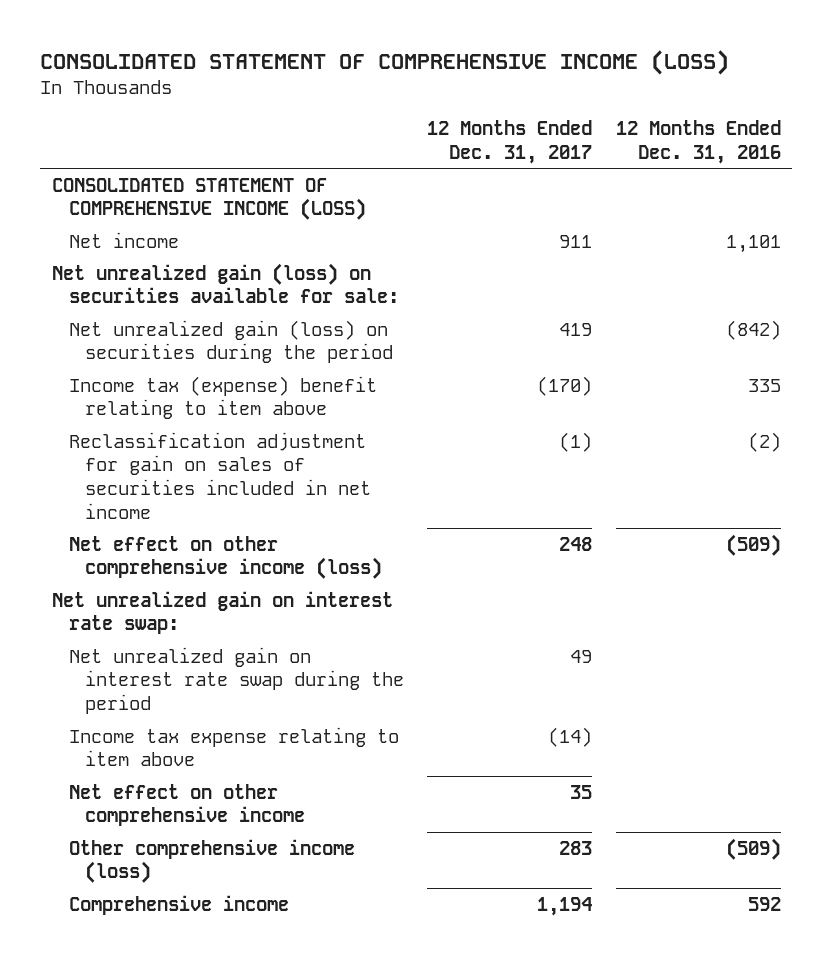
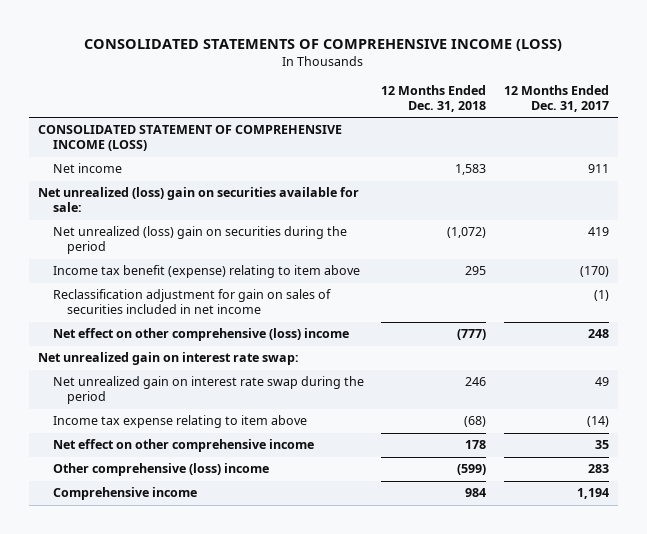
[40,49,730,75] CONSOLIDATED STATEMENT OF COMPREHENSIVE INCOME (LOSS) -> [84,39,563,52] CONSOLIDATED STATEMENTS OF COMPREHENSIVE INCOME (LOSS)
[615,119,781,164] 12 Months Ended Dec. 31, 2016 -> none
none -> [381,85,487,113] 12 Months Ended Dec. 31, 2018
[51,262,399,304] Net unrealized gain (loss) on securities available for sale: -> [38,187,360,213] Net unrealized (loss) gain on securities available for sale:
[68,319,394,364] Net unrealized gain (loss) on securities during the period -> [52,226,347,255] Net unrealized (loss) gain on securities during the period
[68,375,377,420] Income tax (expense) benefit relating to item above -> [52,265,360,279] Income tax benefit (expense) relating to item above
[68,535,383,580] Net effect on other comprehensive income (loss) -> [52,328,349,342] Net effect on other comprehensive (loss) income
[68,838,355,884] Other comprehensive income (loss) -> [52,463,269,477] Other comprehensive (loss) income

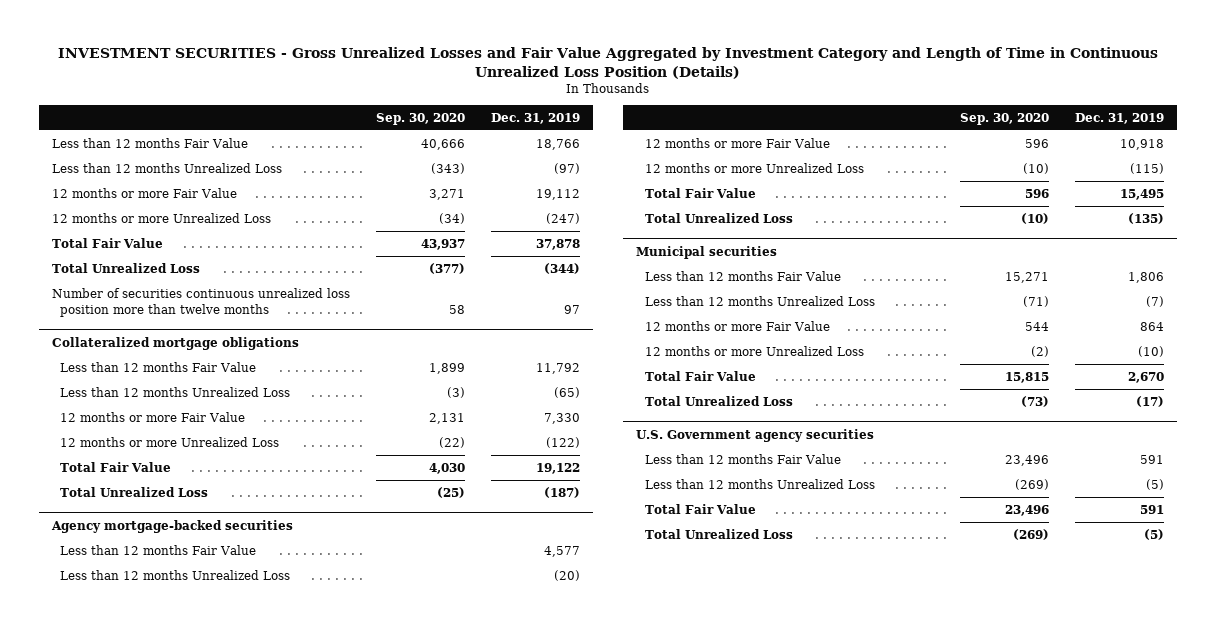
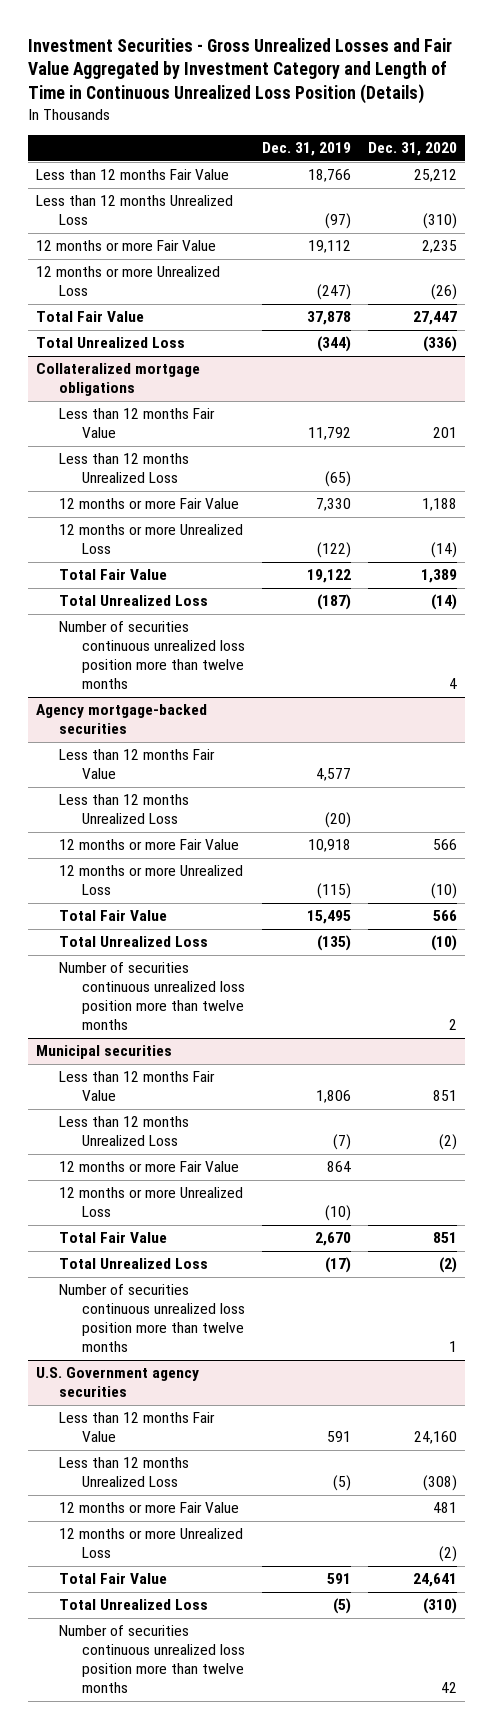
[57,46,1158,79] INVESTMENT SECURITIES - Gross Unrealized Losses and Fair Value Aggregated by Investment Category and Length of Time in Continuous Unrealized Loss Position (Details) -> [27,37,452,105] Investment Securities - Gross Unrealized Losses and Fair Value Aggregated by Investment Category and Length of Time in Continuous Unrealized Loss Position (Details)
[375,113,465,126] Sep. 30, 2020 -> none
none -> [367,142,457,157] Dec. 31, 2020
[51,287,350,317] Number of securities continuous unrealized loss position more than twelve months -> none
none -> [59,621,246,690] Number of securities continuous unrealized loss position more than twelve months
none -> [59,962,246,1031] Number of securities continuous unrealized loss position more than twelve months
none -> [59,1284,246,1353] Number of securities continuous unrealized loss position more than twelve months
none -> [59,1502,240,1514] 12 months or more Fair Value
none -> [59,1528,244,1559] 12 months or more Unrealized Loss
none -> [59,1625,246,1694] Number of securities continuous unrealized loss position more than twelve months

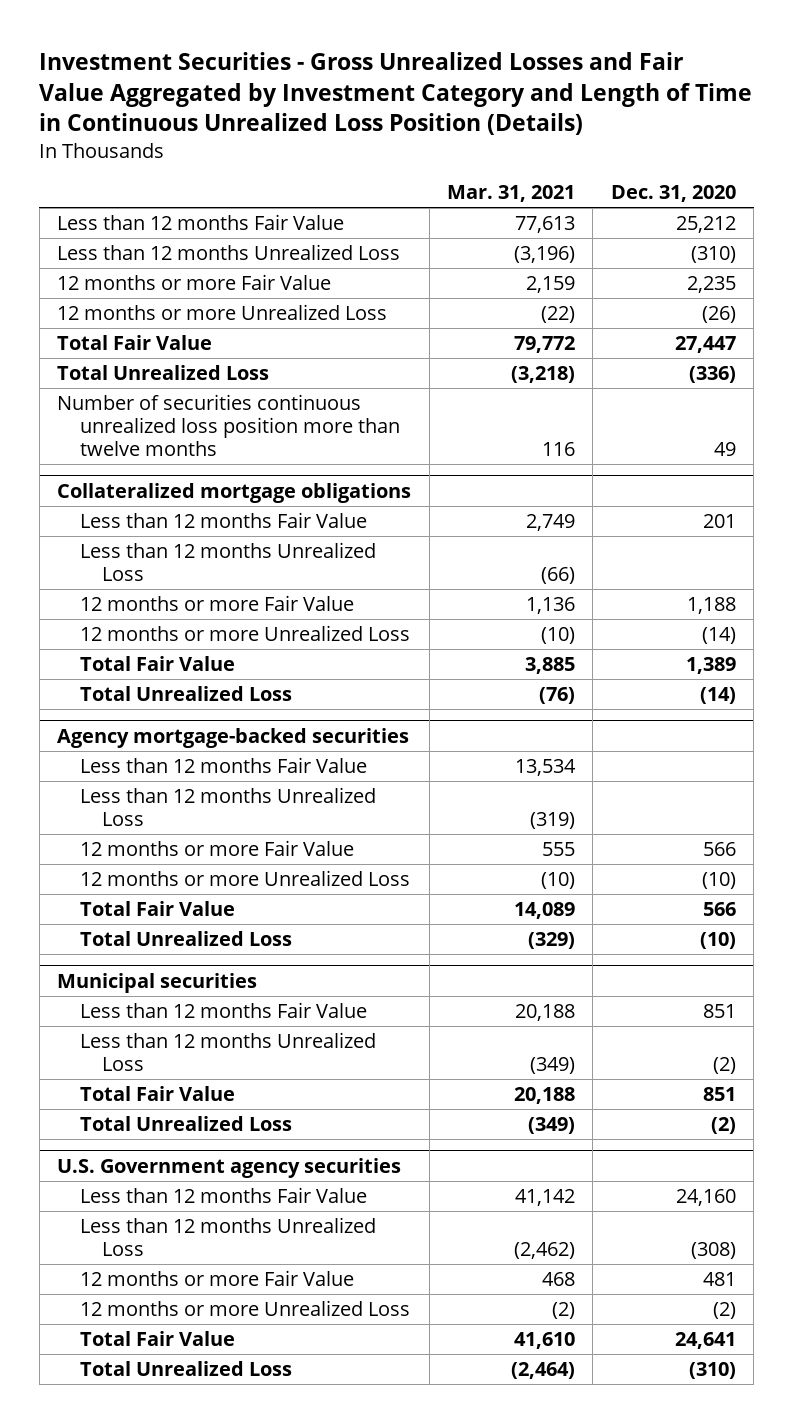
[262,142,352,157] Dec. 31, 2019 -> none
none -> [447,185,576,203] Mar. 31, 2021
none -> [57,394,400,457] Number of securities continuous unrealized loss position more than twelve months
[59,621,246,690] Number of securities continuous unrealized loss position more than twelve months -> none
[59,962,246,1031] Number of securities continuous unrealized loss position more than twelve months -> none
[59,1161,240,1173] 12 months or more Fair Value -> none
[59,1187,244,1218] 12 months or more Unrealized Loss -> none
[59,1284,246,1353] Number of securities continuous unrealized loss position more than twelve months -> none
[59,1625,246,1694] Number of securities continuous unrealized loss position more than twelve months -> none

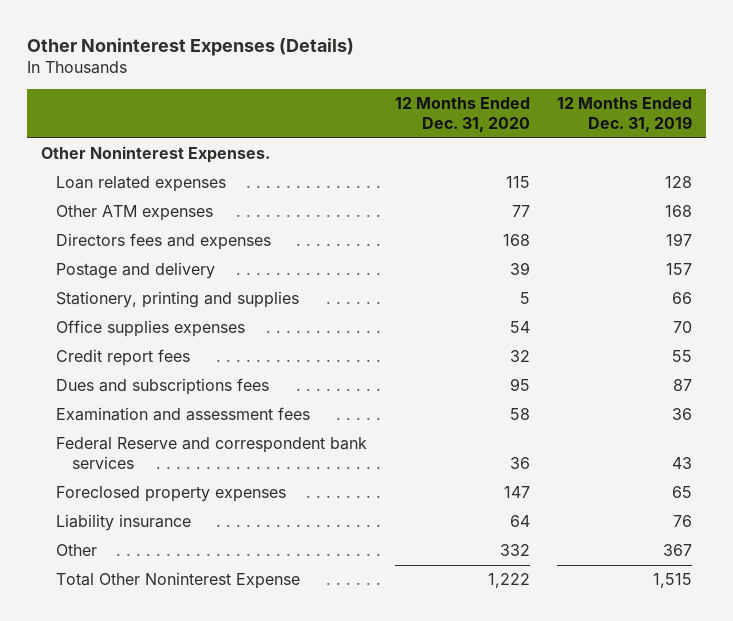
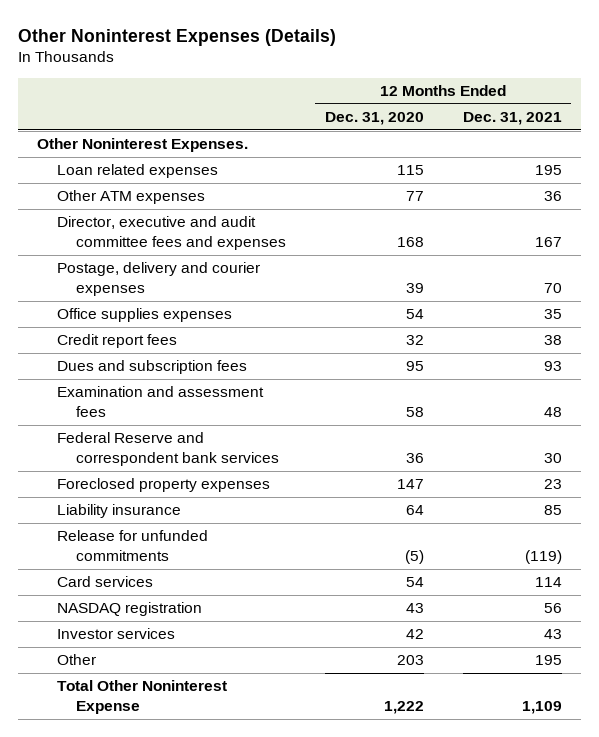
[557,97,693,132] 12 Months Ended Dec. 31, 2019 -> none
none -> [462,111,562,125] Dec. 31, 2021
[56,291,300,309] Stationery, printing and supplies -> none
[56,233,272,251] Directors fees and expenses -> [56,216,287,250] Director, executive and audit committee fees and expenses
[56,262,216,280] Postage and delivery -> [56,262,260,296] Postage, delivery and courier expenses
[56,378,270,396] Dues and subscriptions fees -> [56,360,247,375] Dues and subscription fees
none -> [56,530,208,561] Release for unfunded commitments
none -> [56,576,153,588] Card services
none -> [56,602,202,617] NASDAQ registration
none -> [56,628,175,640] Investor services
[499,544,530,557] 332 -> [397,655,425,666] 203

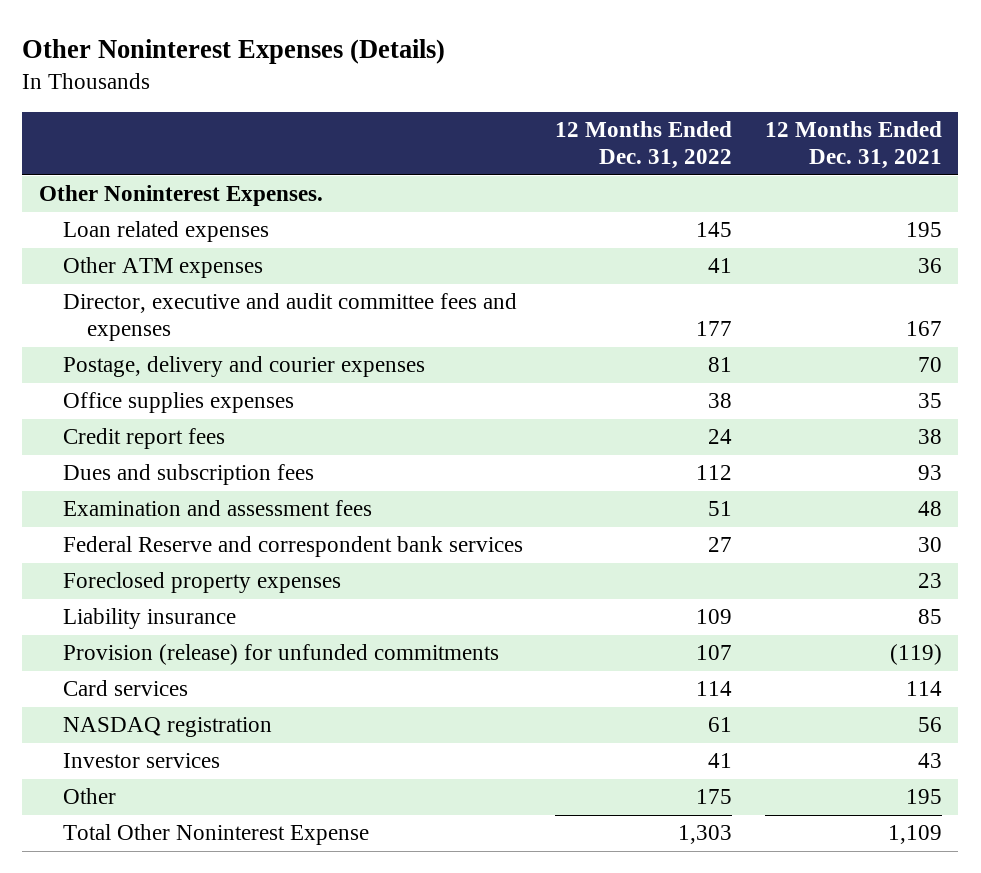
[325,111,425,125] Dec. 31, 2020 -> none
none -> [555,121,733,170] 12 Months Ended Dec. 31, 2022
[56,530,208,561] Release for unfunded commitments -> [62,644,499,666] Provision (release) for unfunded commitments

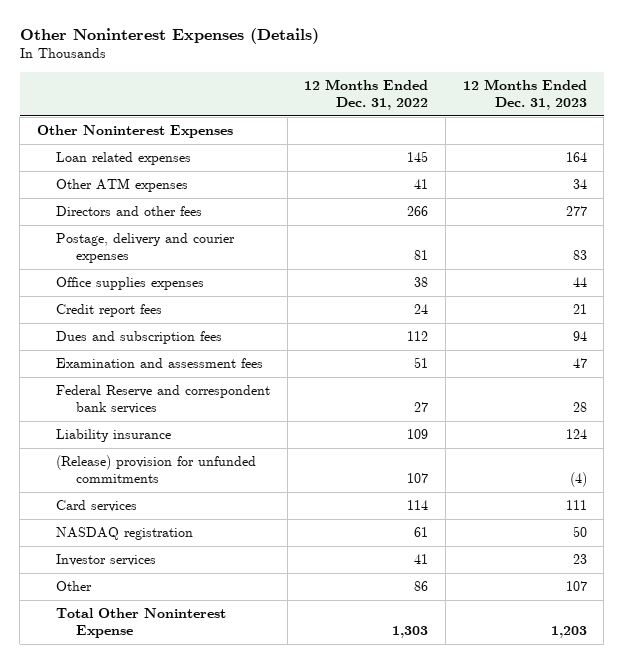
[764,121,942,170] 12 Months Ended Dec. 31, 2021 -> none
none -> [462,78,587,110] 12 Months Ended Dec. 31, 2023
[38,185,323,207] Other Noninterest Expenses. -> [36,125,233,139] Other Noninterest Expenses
[62,293,517,342] Director, executive and audit committee fees and expenses -> [56,206,203,217] Directors and other fees
[696,321,733,337] 177 -> [407,206,429,217] 266
[62,572,341,594] Foreclosed property expenses -> none
[62,644,499,666] Provision (release) for unfunded commitments -> [56,455,257,484] (Release) provision for unfunded commitments
[696,789,733,805] 175 -> [414,581,429,592] 86

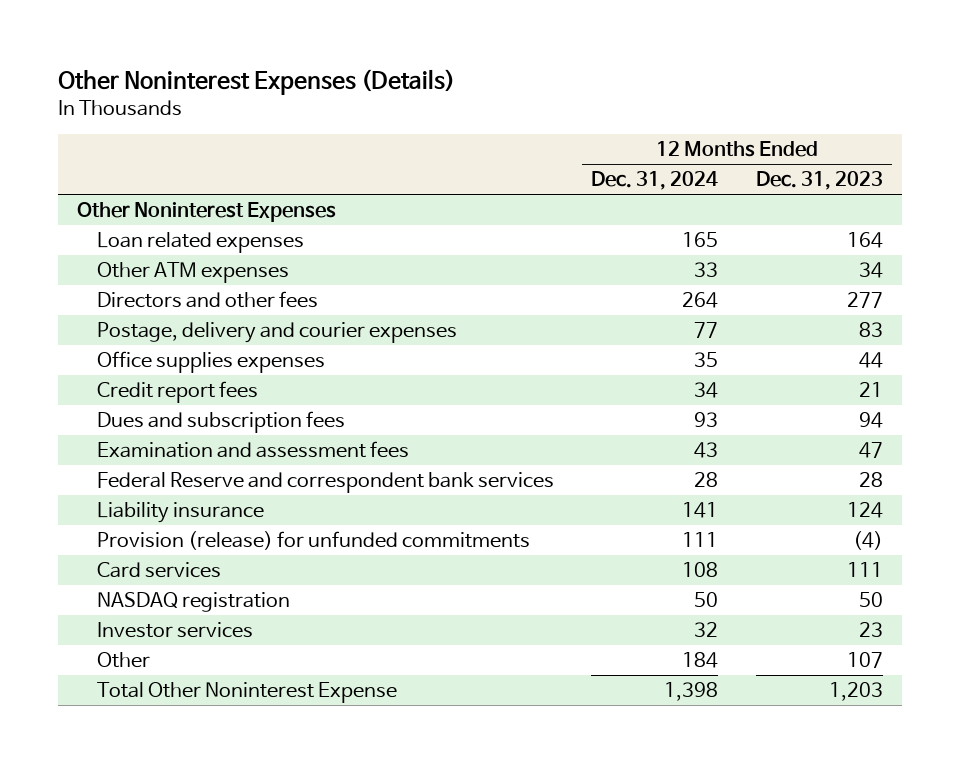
[304,78,429,110] 12 Months Ended Dec. 31, 2022 -> none
none -> [591,171,719,191] Dec. 31, 2024
[56,455,257,484] (Release) provision for unfunded commitments -> [96,531,530,551] Provision (release) for unfunded commitments

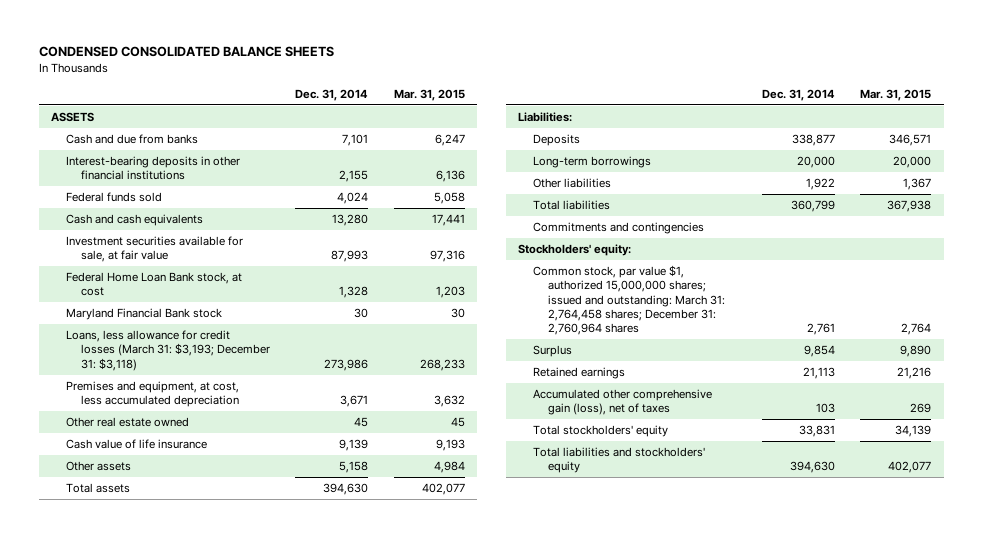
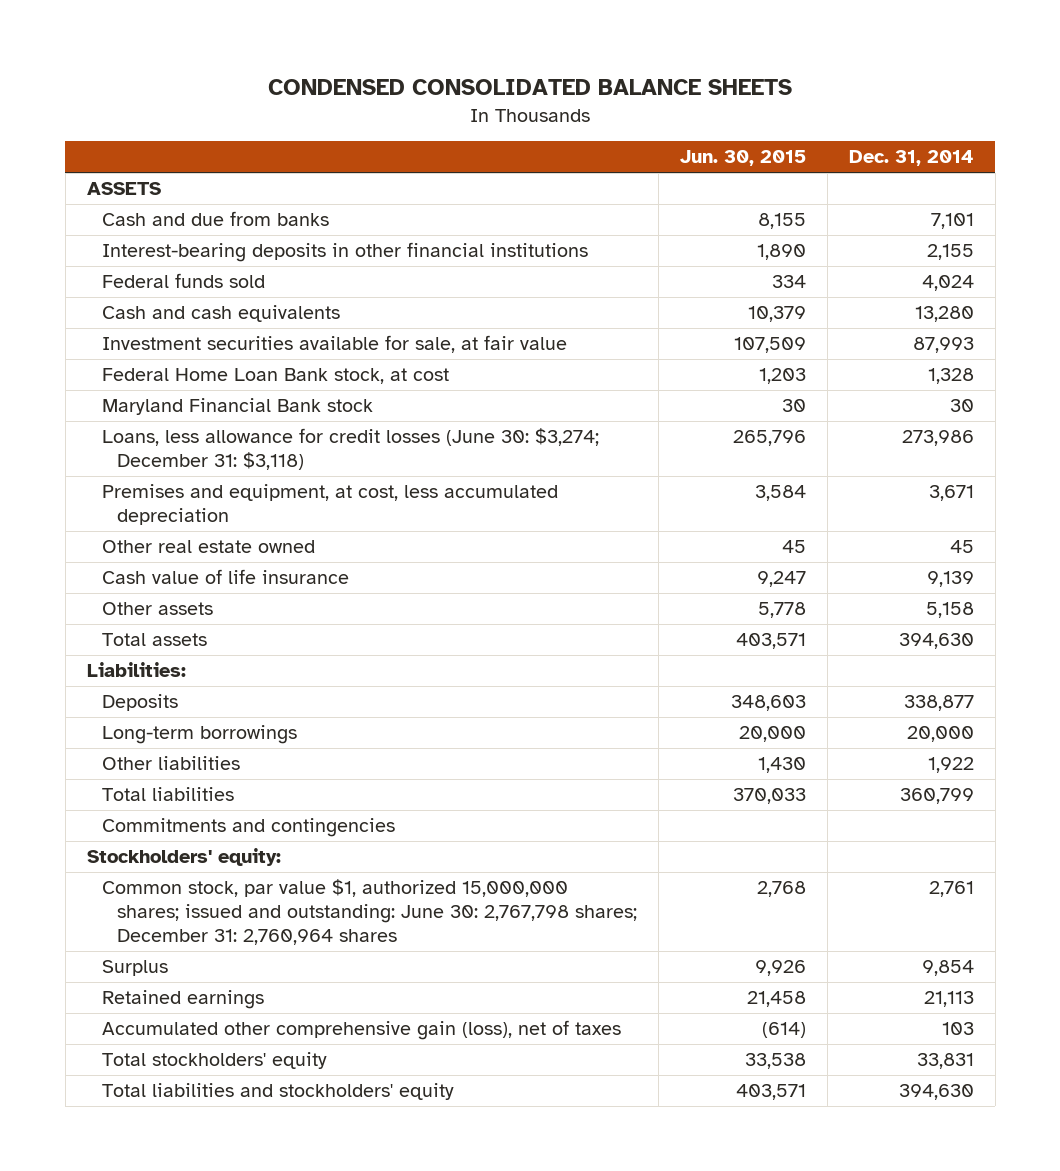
[393,88,465,101] Mar. 31, 2015 -> none
none -> [679,150,806,167] Jun. 30, 2015
[66,330,271,371] Loans, less allowance for credit losses (March 31: $3,193; December 31: $3,118) -> [101,428,599,470] Loans, less allowance for credit losses (June 30: $3,274; December 31: $3,118)
[533,265,725,336] Common stock, par value $1, authorized 15,000,000 shares; issued and outstanding: March 31: 2,764,458 shares; December 31: 2,760,964 shares -> [101,879,637,945] Common stock, par value $1, authorized 15,000,000 shares; issued and outstanding: June 30: 2,767,798 shares; December 31: 2,760,964 shares

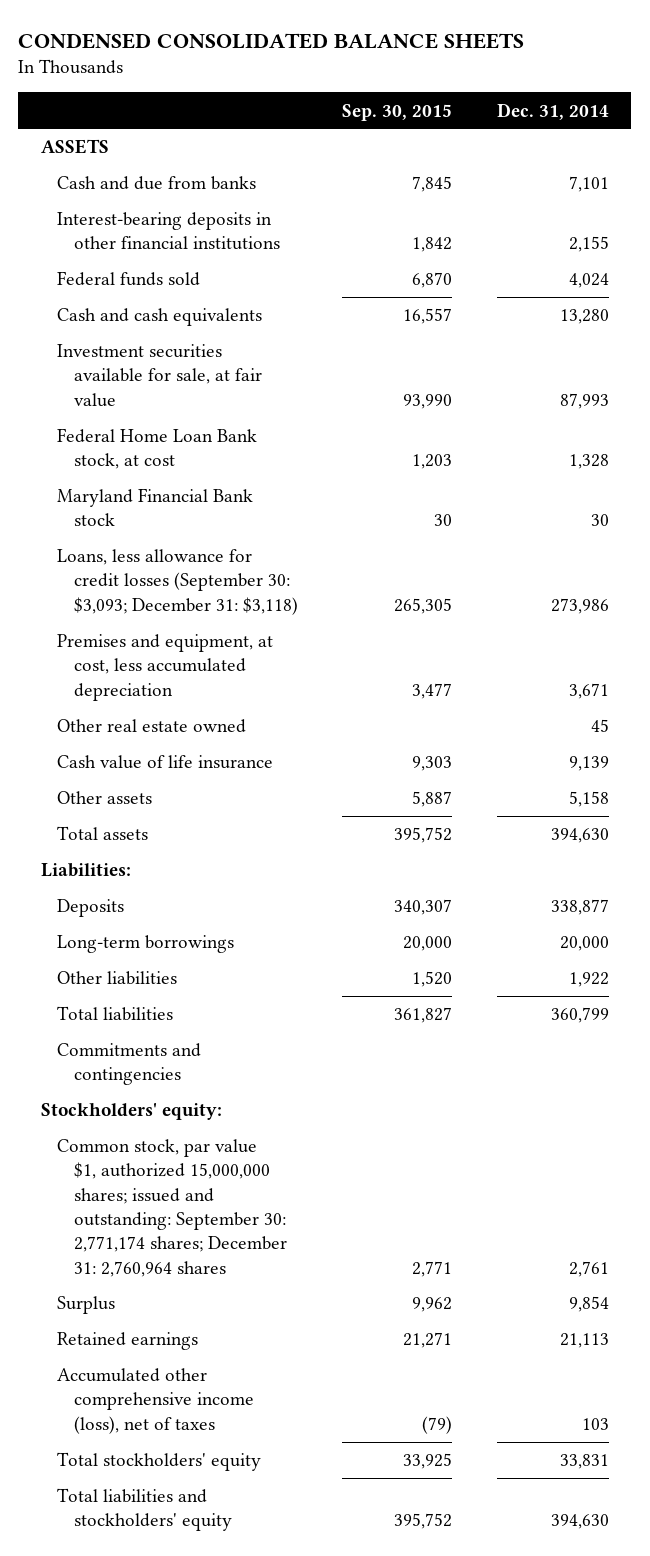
[679,150,806,167] Jun. 30, 2015 -> none
none -> [342,103,453,121] Sep. 30, 2015
[101,428,599,470] Loans, less allowance for credit losses (June 30: $3,274; December 31: $3,118) -> [57,549,298,615] Loans, less allowance for credit losses (September 30: $3,093; December 31: $3,118)
[101,879,637,945] Common stock, par value $1, authorized 15,000,000 shares; issued and outstanding: June 30: 2,767,798 shares; December 31: 2,760,964 shares -> [57,1139,287,1277] Common stock, par value $1, authorized 15,000,000 shares; issued and outstanding: September 30: 2,771,174 shares; December 31: 2,760,964 shares
[101,1020,621,1041] Accumulated other comprehensive gain (loss), net of taxes -> [57,1368,254,1434] Accumulated other comprehensive income (loss), net of taxes

